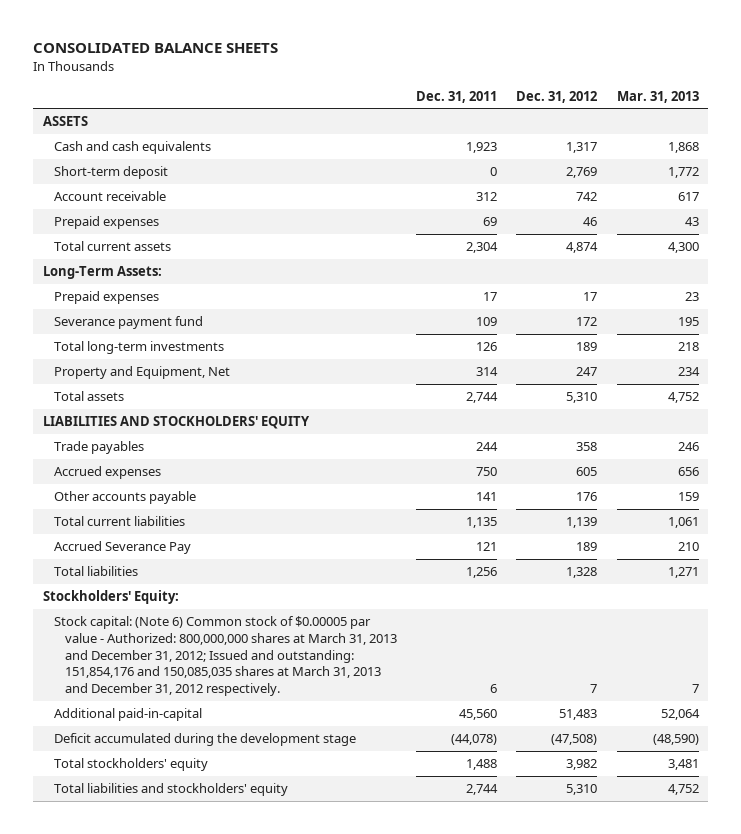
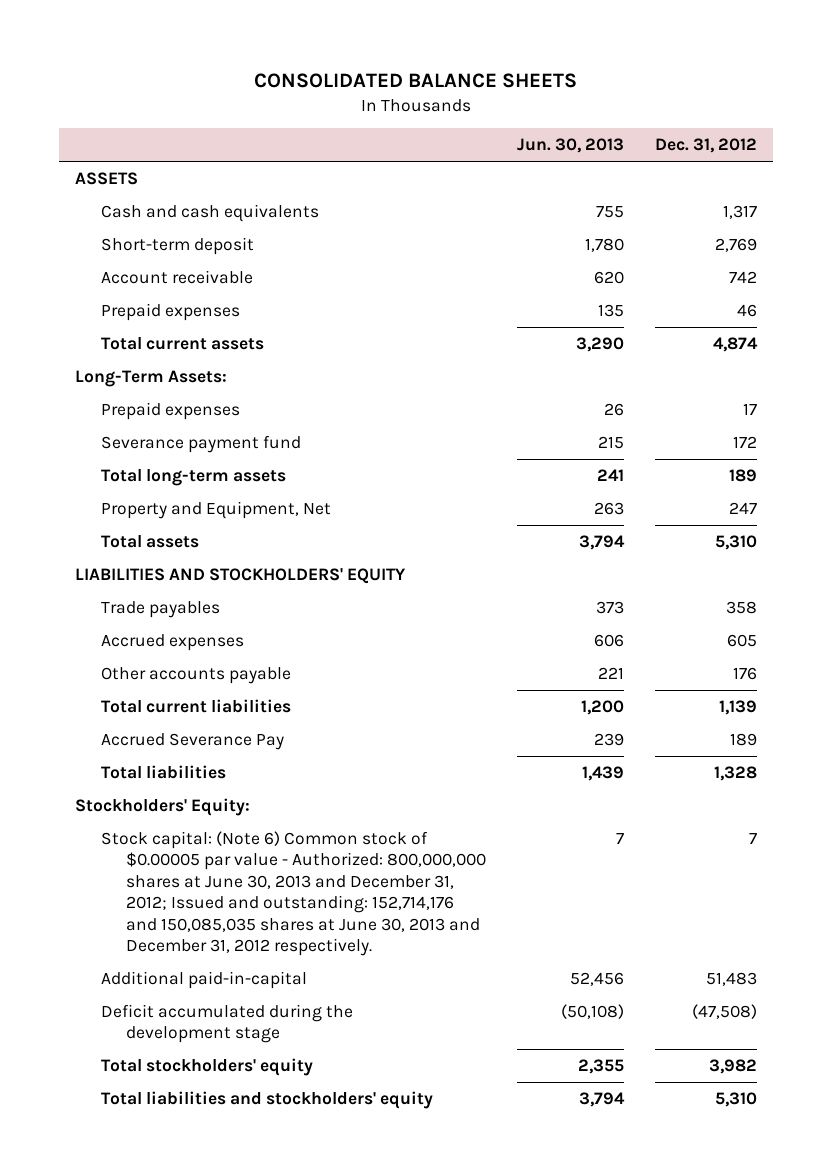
[416,90,498,103] Dec. 31, 2011 -> none
[616,90,699,103] Mar. 31, 2013 -> none
none -> [517,138,625,154] Jun. 30, 2013
[53,341,224,355] Total long-term investments -> [100,469,286,487] Total long-term assets
[53,616,398,697] Stock capital: (Note 6) Common stock of $0.00005 par value - Authorized: 800,000,000 shares at March 31, 2013 and December 31, 2012; Issued and outstanding: 151,854,176 and 150,085,035 shares at March 31, 2013 and December 31, 2012 respectively. -> [100,831,487,957] Stock capital: (Note 6) Common stock of $0.00005 par value - Authorized: 800,000,000 shares at June 30, 2013 and December 31, 2012; Issued and outstanding: 152,714,176 and 150,085,035 shares at June 30, 2013 and December 31, 2012 respectively.

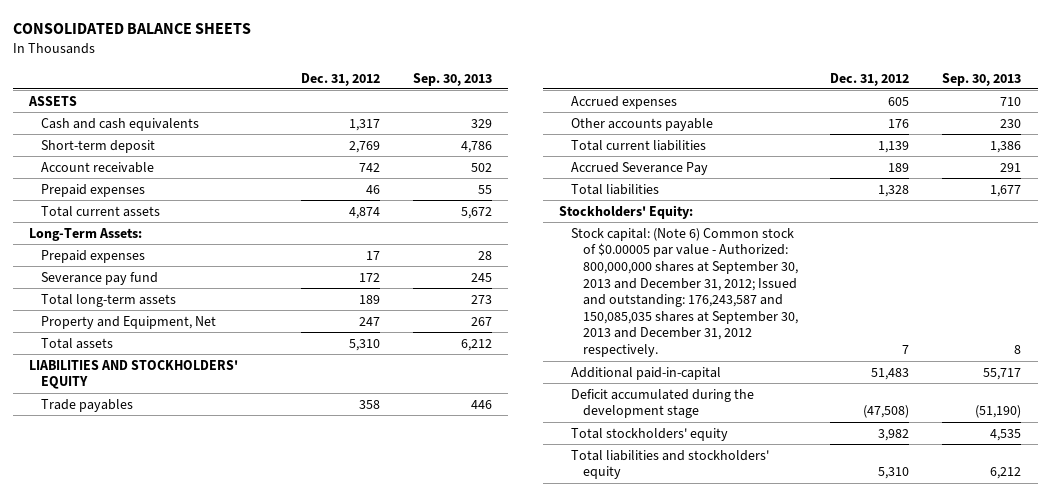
[517,138,625,154] Jun. 30, 2013 -> none
none -> [412,72,492,86] Sep. 30, 2013
[100,435,301,454] Severance payment fund -> [41,271,159,285] Severance pay fund
[100,831,487,957] Stock capital: (Note 6) Common stock of $0.00005 par value - Authorized: 800,000,000 shares at June 30, 2013 and December 31, 2012; Issued and outstanding: 152,714,176 and 150,085,035 shares at June 30, 2013 and December 31, 2012 respectively. -> [570,227,798,358] Stock capital: (Note 6) Common stock of $0.00005 par value - Authorized: 800,000,000 shares at September 30, 2013 and December 31, 2012; Issued and outstanding: 176,243,587 and 150,085,035 shares at September 30, 2013 and December 31, 2012 respectively.

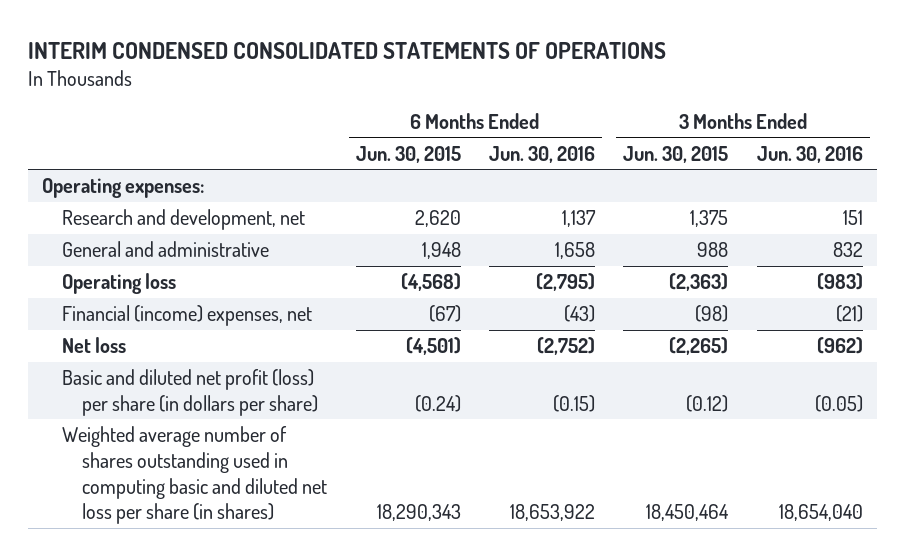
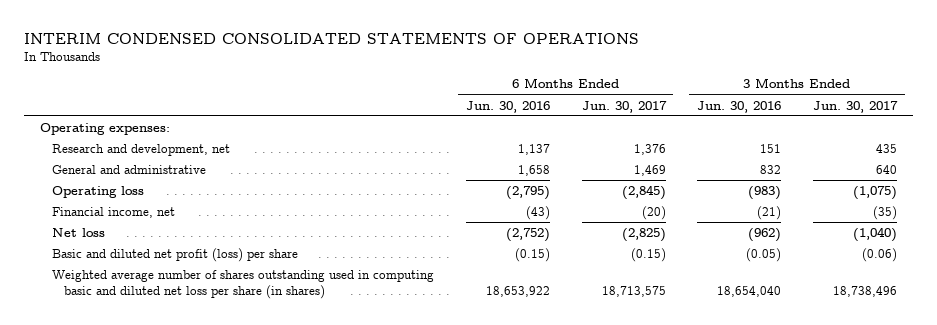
[355,145,461,163] Jun. 30, 2015 -> none
[623,145,729,163] Jun. 30, 2015 -> none
none -> [581,100,667,113] Jun. 30, 2017
none -> [812,100,898,113] Jun. 30, 2017
[62,305,313,327] Financial (income) expenses, net -> [52,206,176,218] Financial income, net
[62,369,319,416] Basic and diluted net profit (loss) per share (in dollars per share) -> [52,247,299,262] Basic and diluted net profit (loss) per share

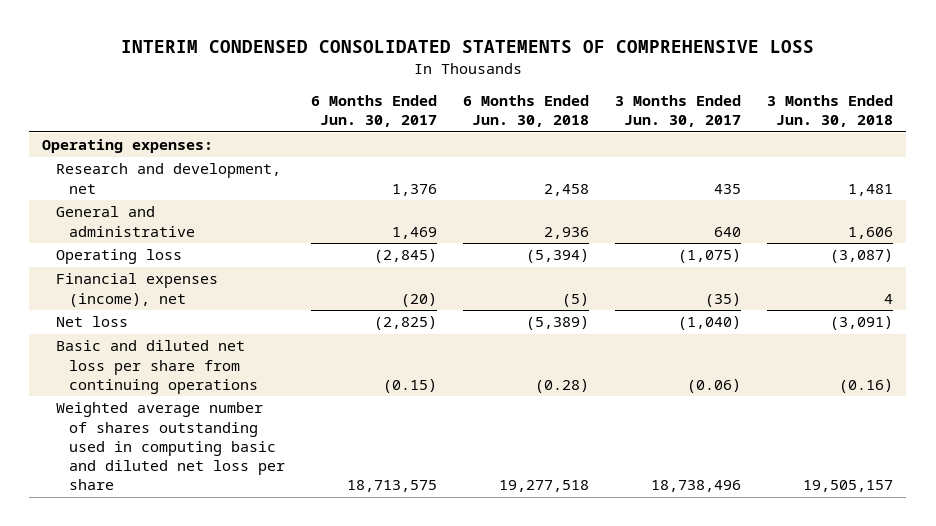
[24,32,640,44] INTERIM CONDENSED CONSOLIDATED STATEMENTS OF OPERATIONS -> [120,39,814,53] INTERIM CONDENSED CONSOLIDATED STATEMENTS OF COMPREHENSIVE LOSS
[465,100,550,113] Jun. 30, 2016 -> none
[697,100,782,113] Jun. 30, 2016 -> none
none -> [462,95,589,128] 6 Months Ended Jun. 30, 2018
none -> [767,95,894,128] 3 Months Ended Jun. 30, 2018
[52,206,176,218] Financial income, net -> [55,273,218,307] Financial expenses (income), net
[52,247,299,262] Basic and diluted net profit (loss) per share -> [55,340,258,394] Basic and diluted net loss per share from continuing operations
[52,269,435,299] Weighted average number of shares outstanding used in computing basic and diluted net loss per share (in shares) -> [55,402,285,491] Weighted average number of shares outstanding used in computing basic and diluted net loss per share

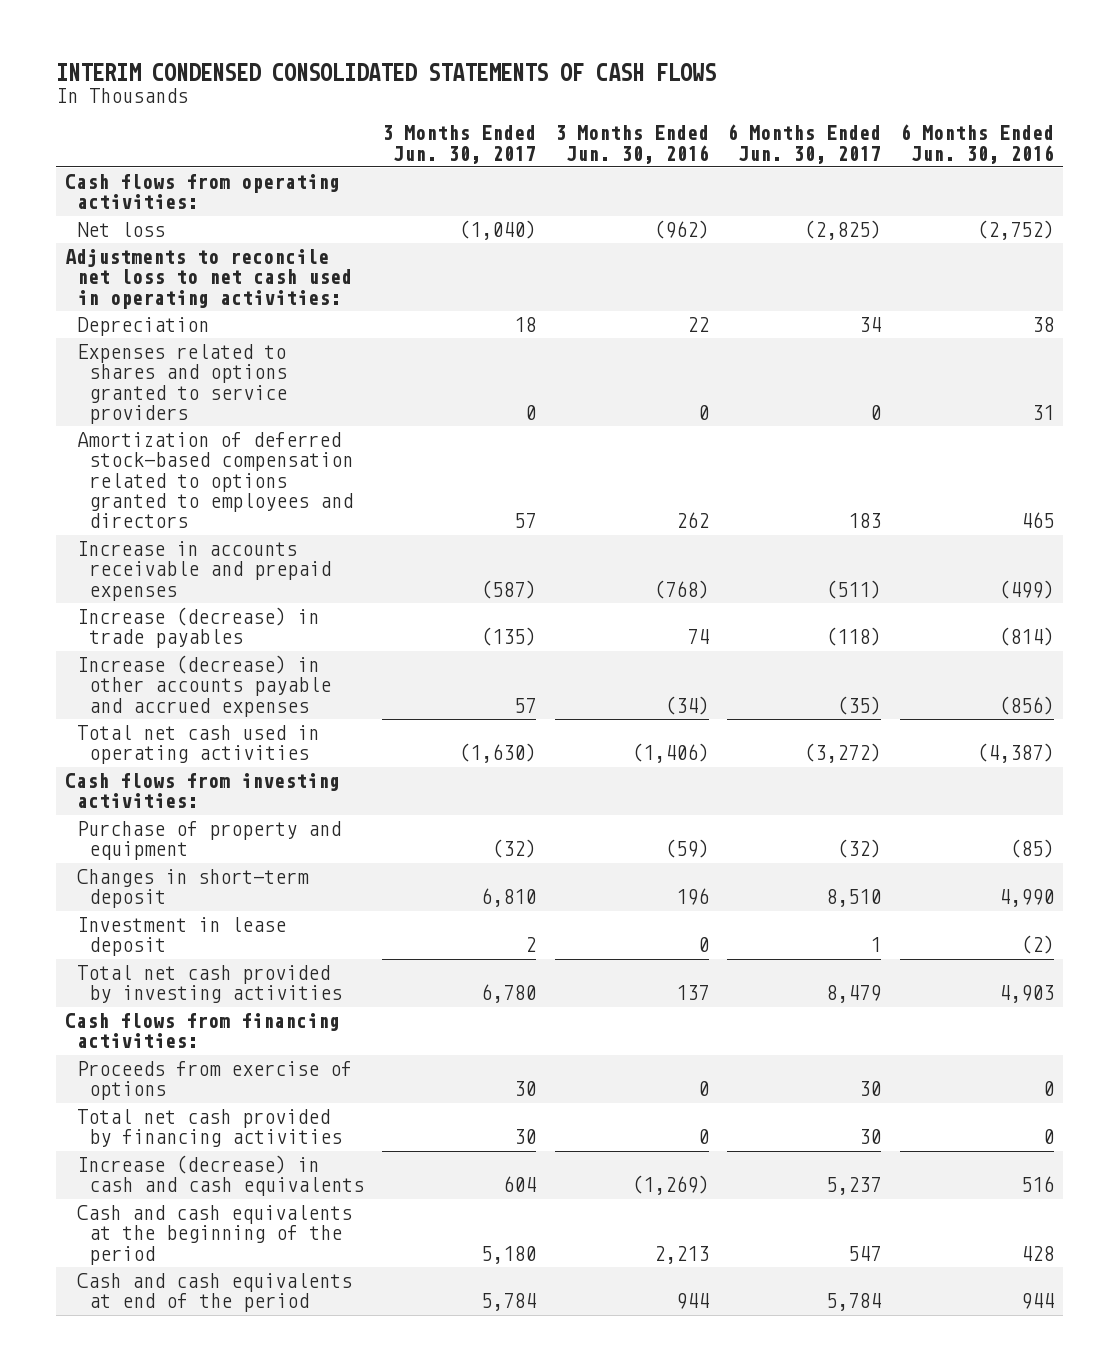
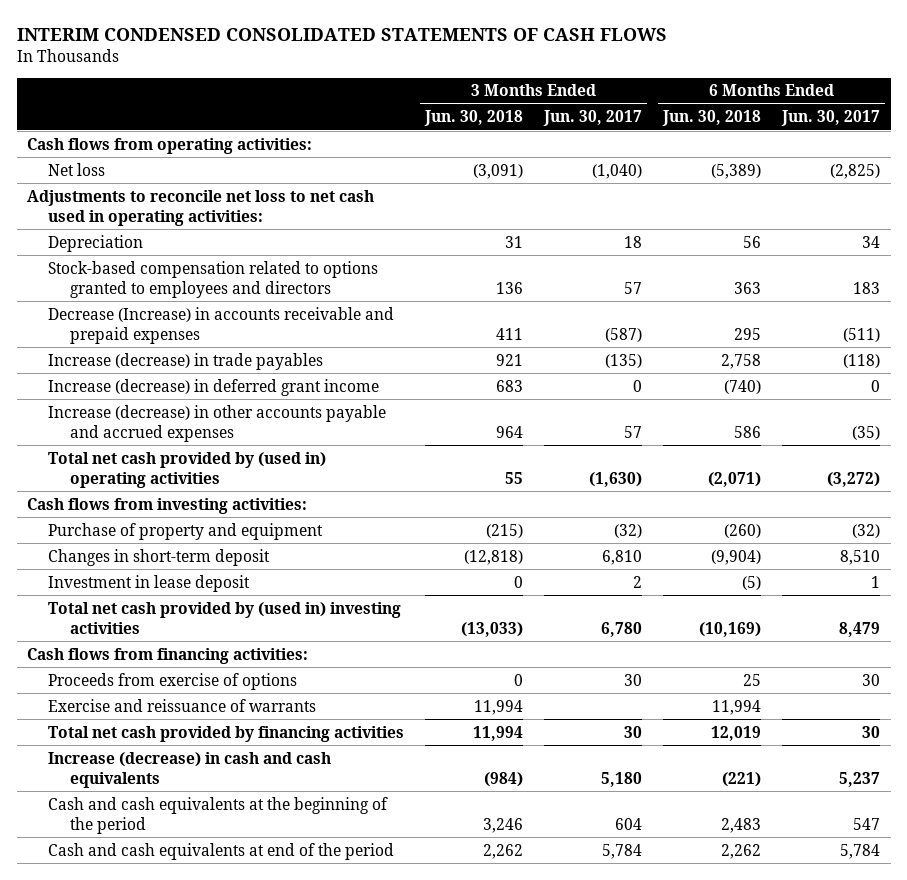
[554,125,709,164] 3 Months Ended Jun. 30, 2016 -> none
[900,124,1055,164] 6 Months Ended Jun. 30, 2016 -> none
none -> [424,110,524,127] Jun. 30, 2018
none -> [662,110,762,127] Jun. 30, 2018
[76,344,287,425] Expenses related to shares and options granted to service providers -> none
[76,432,353,529] Amortization of deferred stock-based compensation related to options granted to employees and directors -> [48,260,379,298] Stock-based compensation related to options granted to employees and directors
[76,541,331,601] Increase in accounts receivable and prepaid expenses -> [48,306,395,344] Decrease (Increase) in accounts receivable and prepaid expenses
none -> [48,378,380,396] Increase (decrease) in deferred grant income
[76,725,319,765] Total net cash used in operating activities -> [48,451,327,488] Total net cash provided by (used in) operating activities
[76,965,342,1004] Total net cash provided by investing activities -> [48,601,402,634] Total net cash provided by (used in) investing activities
none -> [48,698,317,712] Exercise and reissuance of warrants
[503,1176,537,1193] 604 -> [601,771,643,787] 5,180
[481,1245,537,1264] 5,180 -> [615,817,643,830] 604

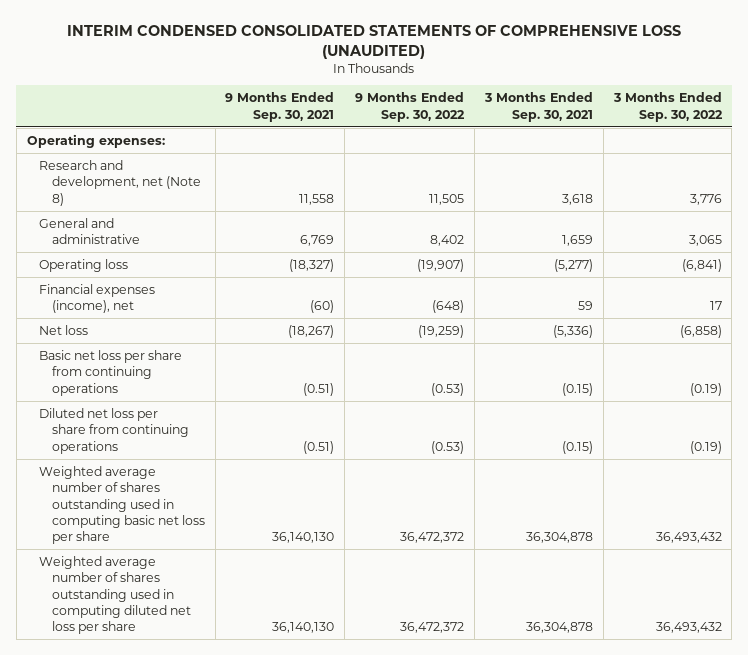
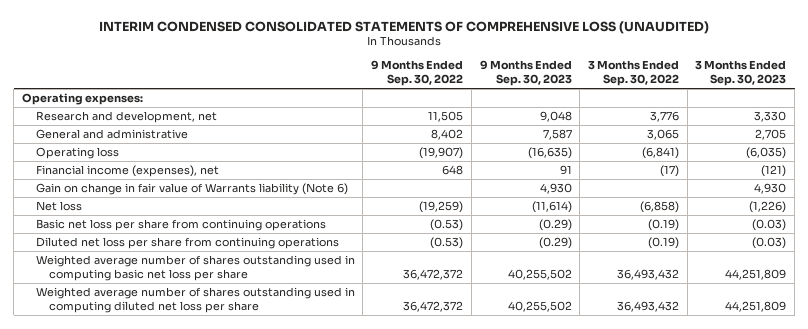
[225,92,335,122] 9 Months Ended Sep. 30, 2021 -> none
[483,92,593,122] 3 Months Ended Sep. 30, 2021 -> none
none -> [479,60,572,87] 9 Months Ended Sep. 30, 2023
none -> [695,60,787,87] 3 Months Ended Sep. 30, 2023
[39,159,201,206] Research and development, net (Note 8) -> [35,110,217,123] Research and development, net
[39,283,156,314] Financial expenses (income), net -> [35,164,219,177] Financial income (expenses), net
[432,300,465,314] (648) -> [442,164,464,175] 648
[709,301,722,311] 17 -> [660,164,680,177] (17)
none -> [35,182,348,195] Gain on change in fair value of Warrants liability (Note 6)

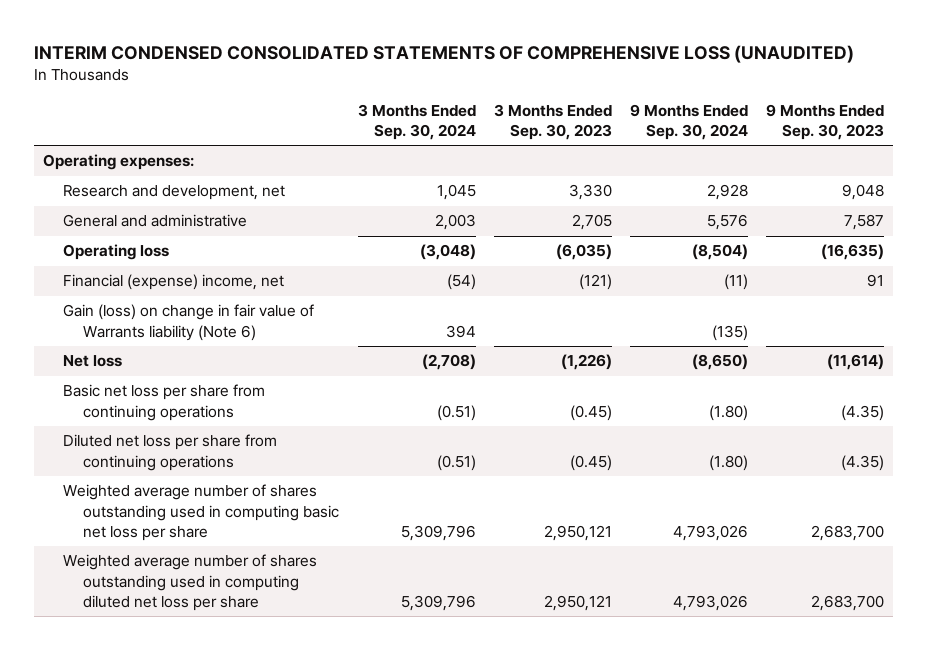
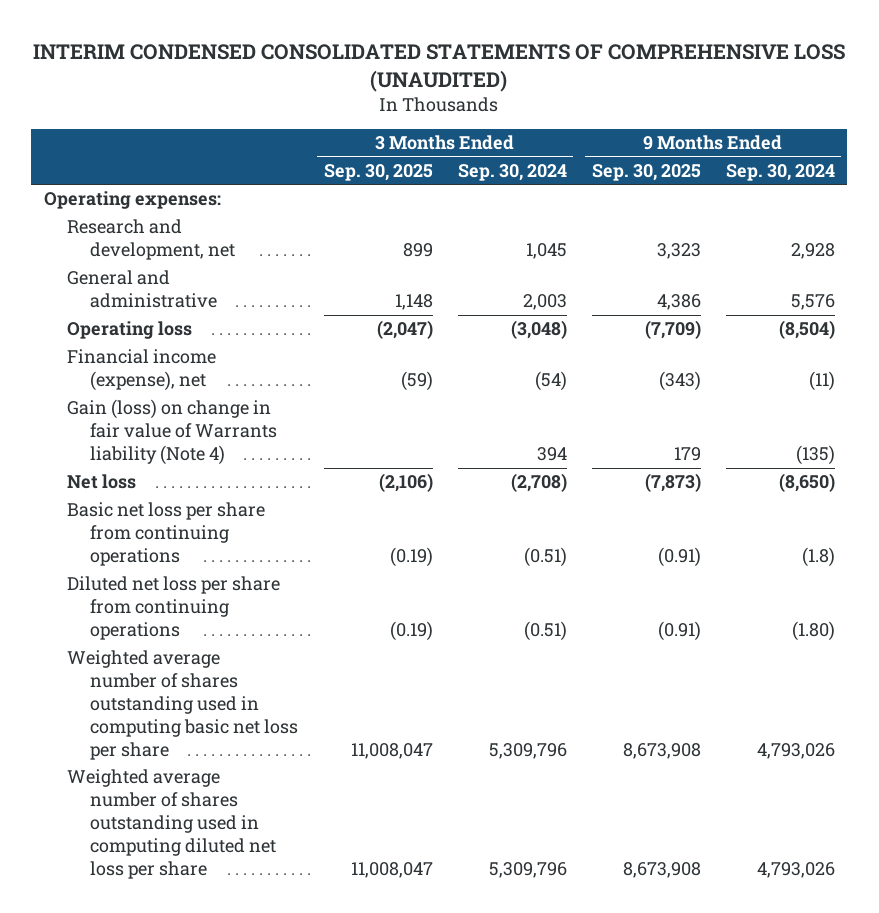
[493,103,612,141] 3 Months Ended Sep. 30, 2023 -> none
[765,103,884,141] 9 Months Ended Sep. 30, 2023 -> none
none -> [323,163,433,181] Sep. 30, 2025
none -> [591,163,701,181] Sep. 30, 2025
[63,274,285,291] Financial (expense) income, net -> [67,349,217,392] Financial income (expense), net
[63,304,315,341] Gain (loss) on change in fair value of Warrants liability (Note 6) -> [67,399,278,466] Gain (loss) on change in fair value of Warrants liability (Note 4)
[708,404,748,421] (1.80) -> [801,547,835,568] (1.8)

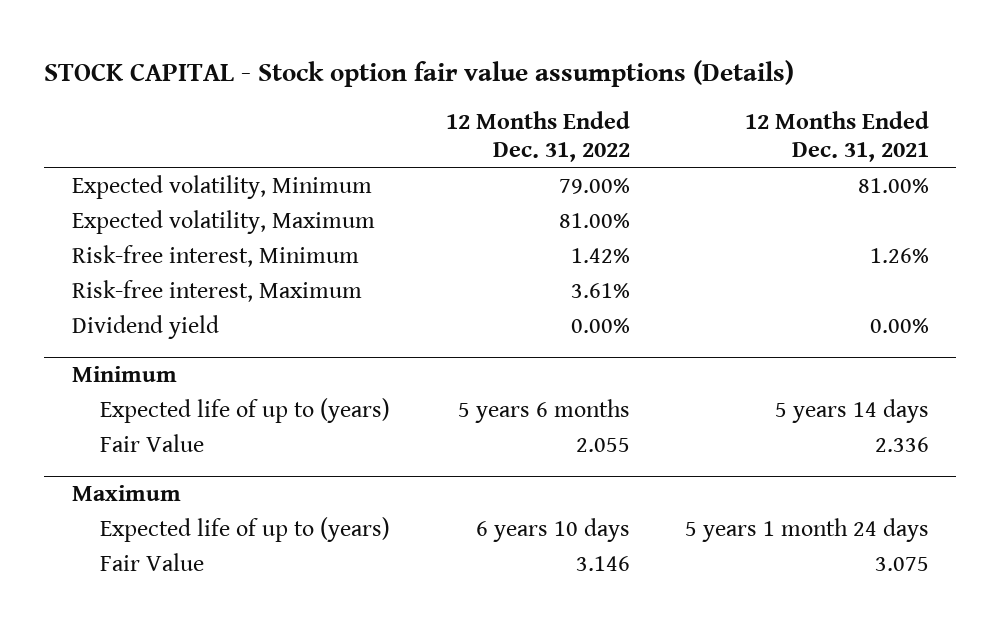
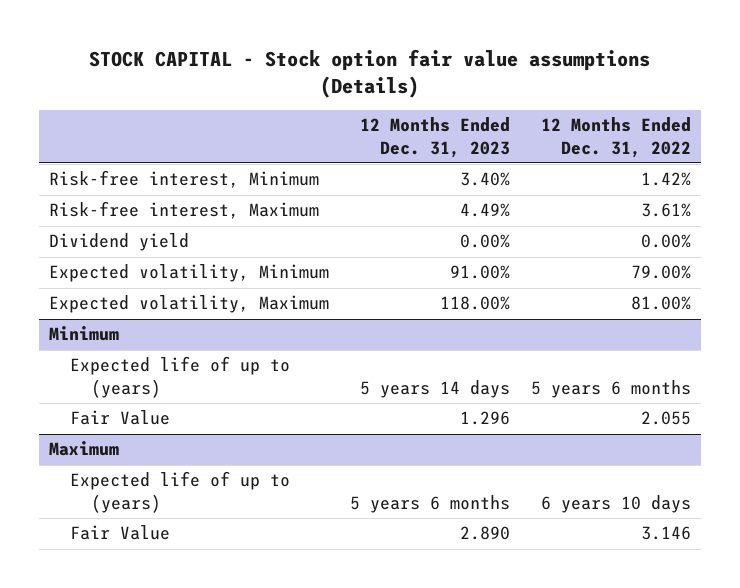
[744,110,929,163] 12 Months Ended Dec. 31, 2021 -> none
none -> [359,117,510,158] 12 Months Ended Dec. 31, 2023
[71,174,372,199] Expected volatility, Minimum -> [49,264,330,283] Expected volatility, Minimum
[71,209,375,234] Expected volatility, Maximum -> [49,295,330,314] Expected volatility, Maximum

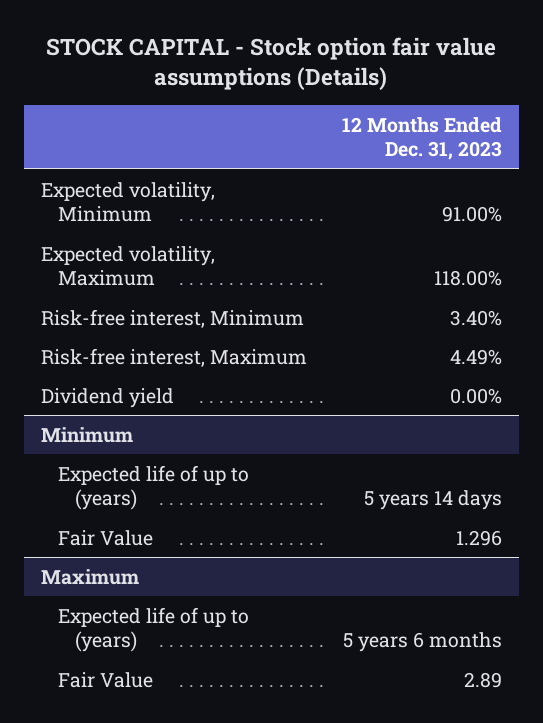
[540,117,691,158] 12 Months Ended Dec. 31, 2022 -> none
[49,264,330,283] Expected volatility, Minimum -> [41,181,216,223] Expected volatility, Minimum
[49,295,330,314] Expected volatility, Maximum -> [41,245,216,287] Expected volatility, Maximum
[459,526,510,541] 2.890 -> [463,671,502,688] 2.89

